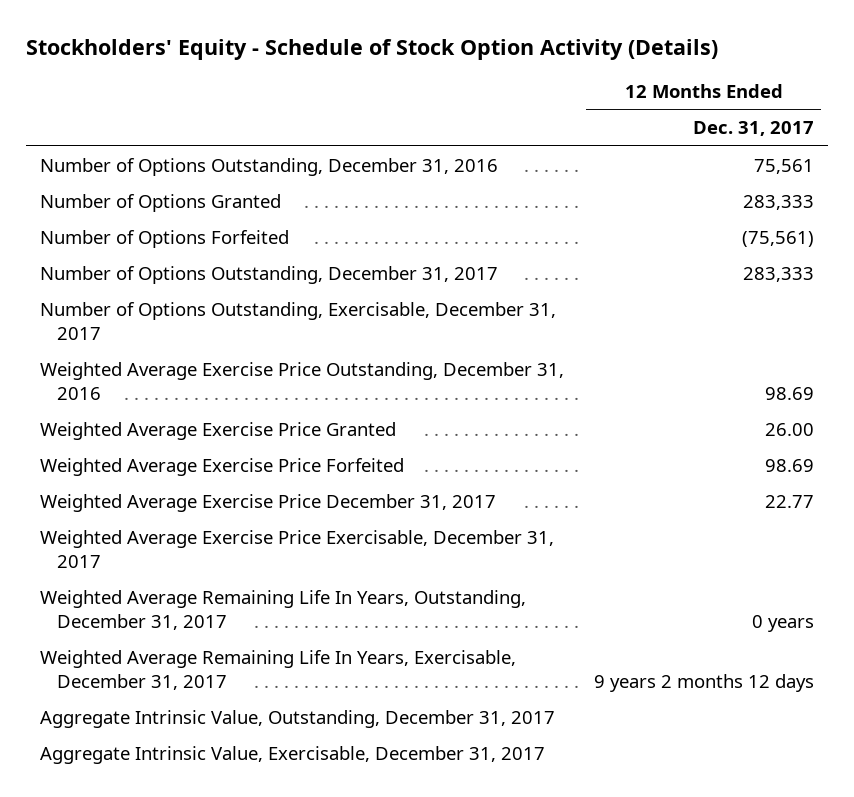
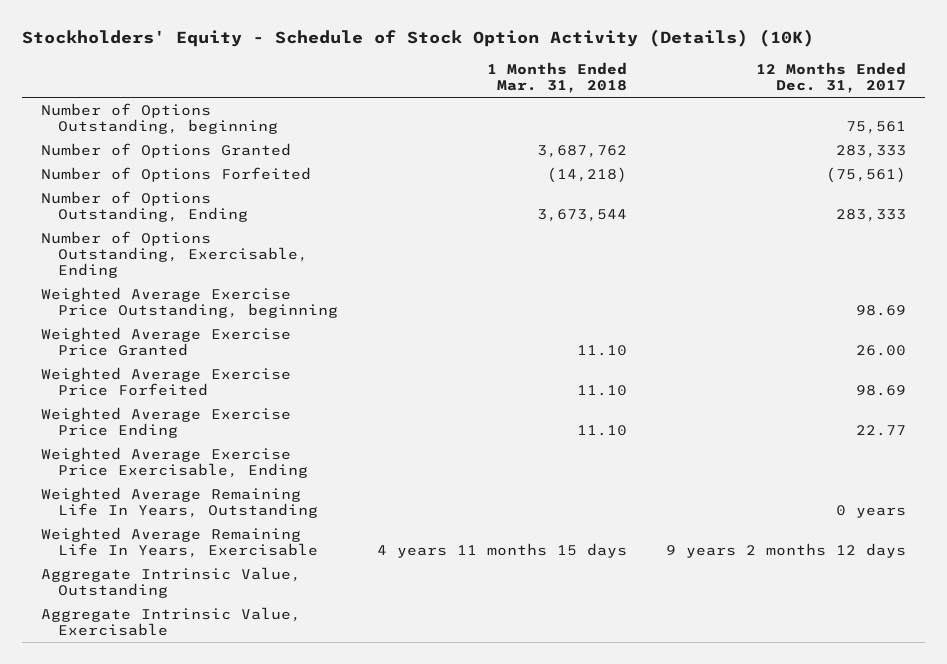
[25,38,718,60] Stockholders' Equity - Schedule of Stock Option Activity (Details) -> [21,29,814,48] Stockholders' Equity - Schedule of Stock Option Activity (Details) (10K)
none -> [486,61,627,94] 1 Months Ended Mar. 31, 2018
[40,157,499,176] Number of Options Outstanding, December 31, 2016 -> [41,102,278,135] Number of Options Outstanding, beginning
[40,265,499,284] Number of Options Outstanding, December 31, 2017 -> [41,190,248,223] Number of Options Outstanding, Ending
[40,301,557,340] Number of Options Outstanding, Exercisable, December 31, 2017 -> [41,230,308,279] Number of Options Outstanding, Exercisable, Ending
[40,361,565,400] Weighted Average Exercise Price Outstanding, December 31, 2016 -> [41,286,338,319] Weighted Average Exercise Price Outstanding, beginning
[40,493,497,512] Weighted Average Exercise Price December 31, 2017 -> [41,406,292,439] Weighted Average Exercise Price Ending
[40,529,555,568] Weighted Average Exercise Price Exercisable, December 31, 2017 -> [41,446,308,479] Weighted Average Exercise Price Exercisable, Ending
[40,589,527,630] Weighted Average Remaining Life In Years, Outstanding, December 31, 2017 -> [41,486,318,519] Weighted Average Remaining Life In Years, Outstanding
[40,649,517,690] Weighted Average Remaining Life In Years, Exercisable, December 31, 2017 -> [41,526,318,559] Weighted Average Remaining Life In Years, Exercisable
[40,709,556,728] Aggregate Intrinsic Value, Outstanding, December 31, 2017 -> [41,566,302,599] Aggregate Intrinsic Value, Outstanding
[40,745,546,764] Aggregate Intrinsic Value, Exercisable, December 31, 2017 -> [41,606,302,637] Aggregate Intrinsic Value, Exercisable

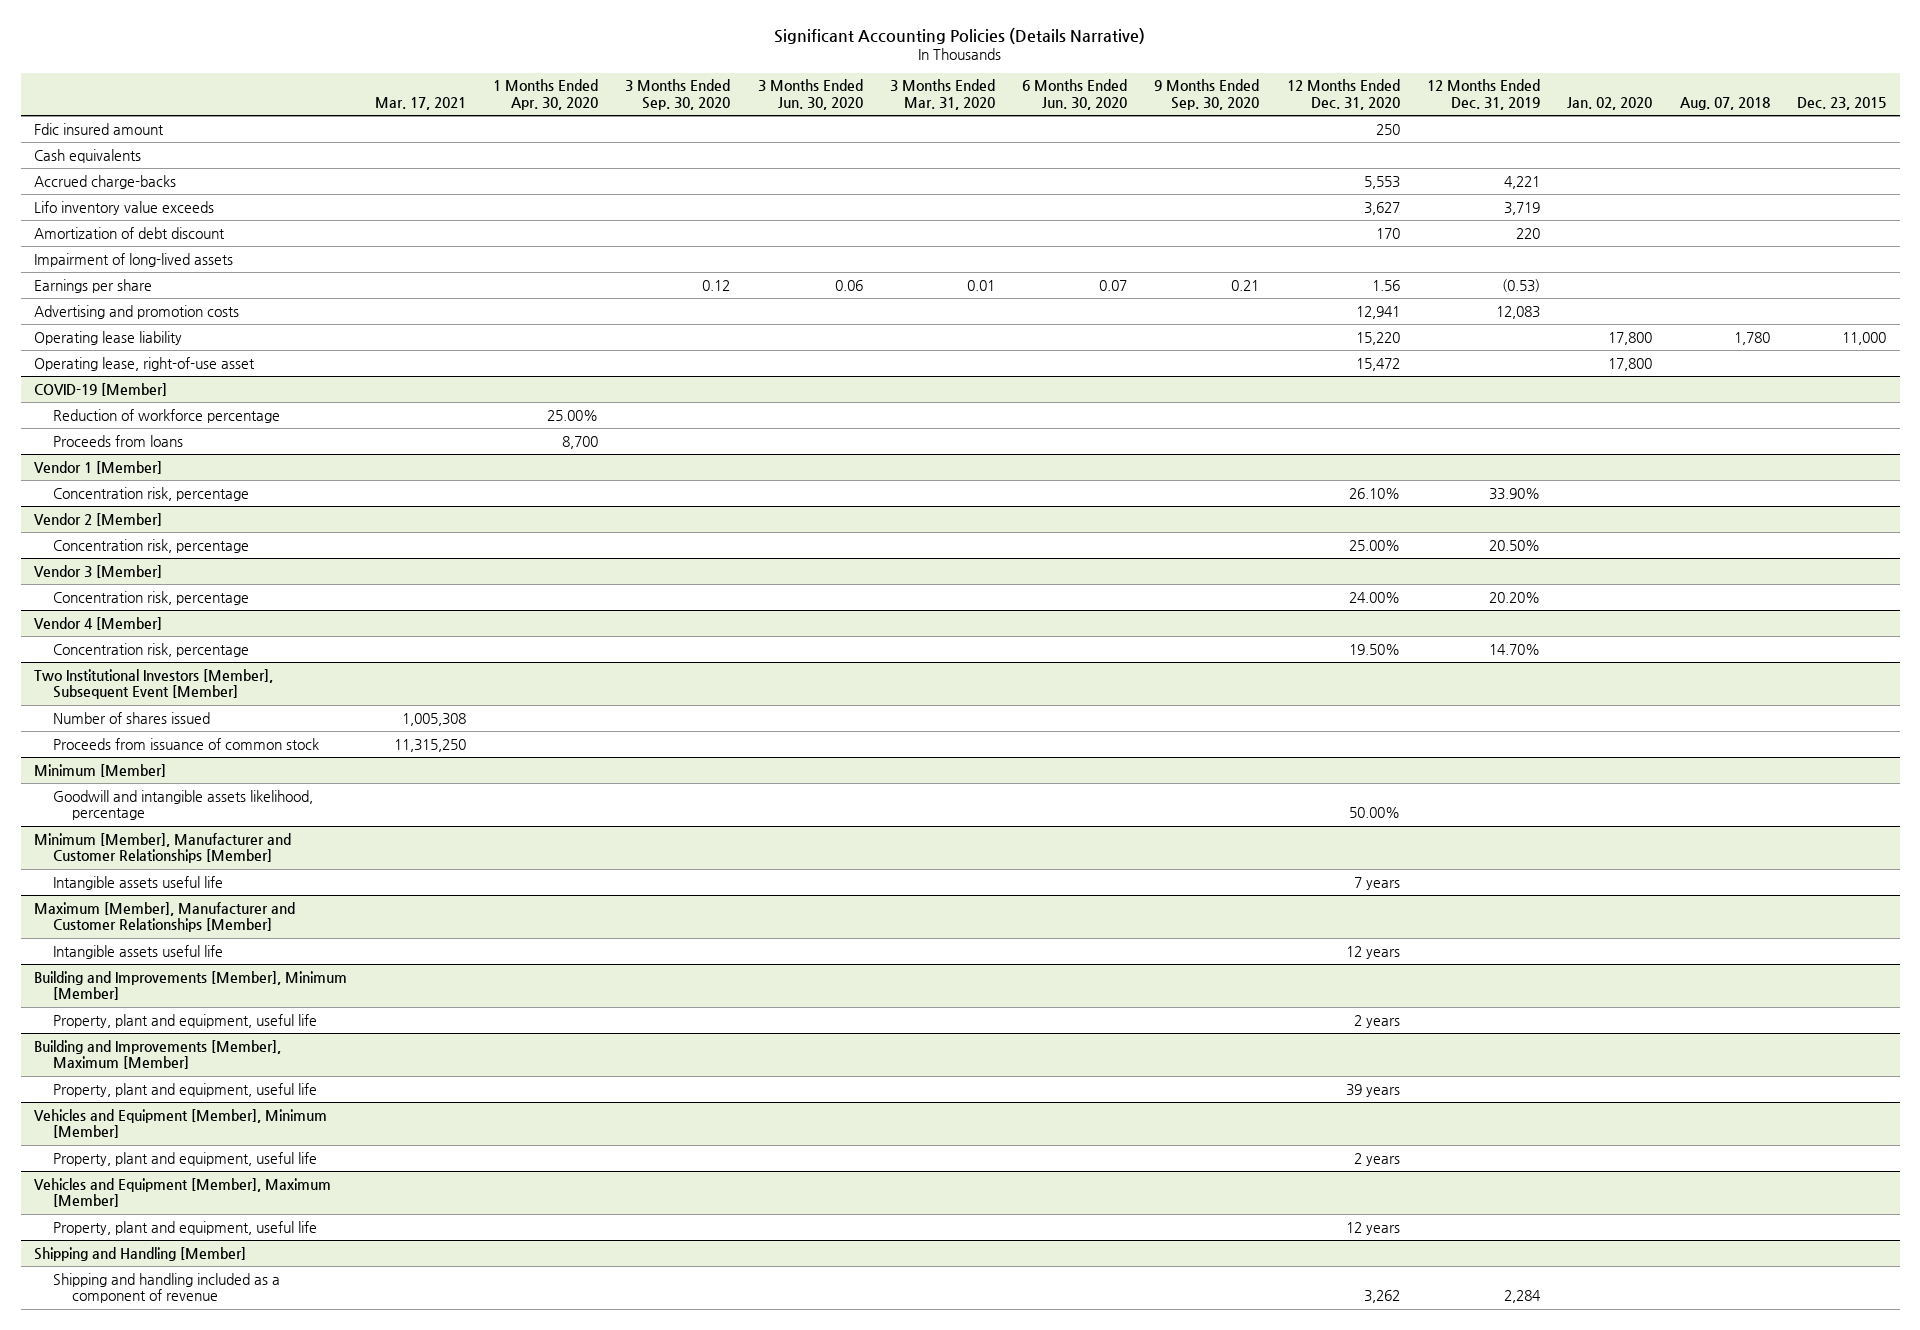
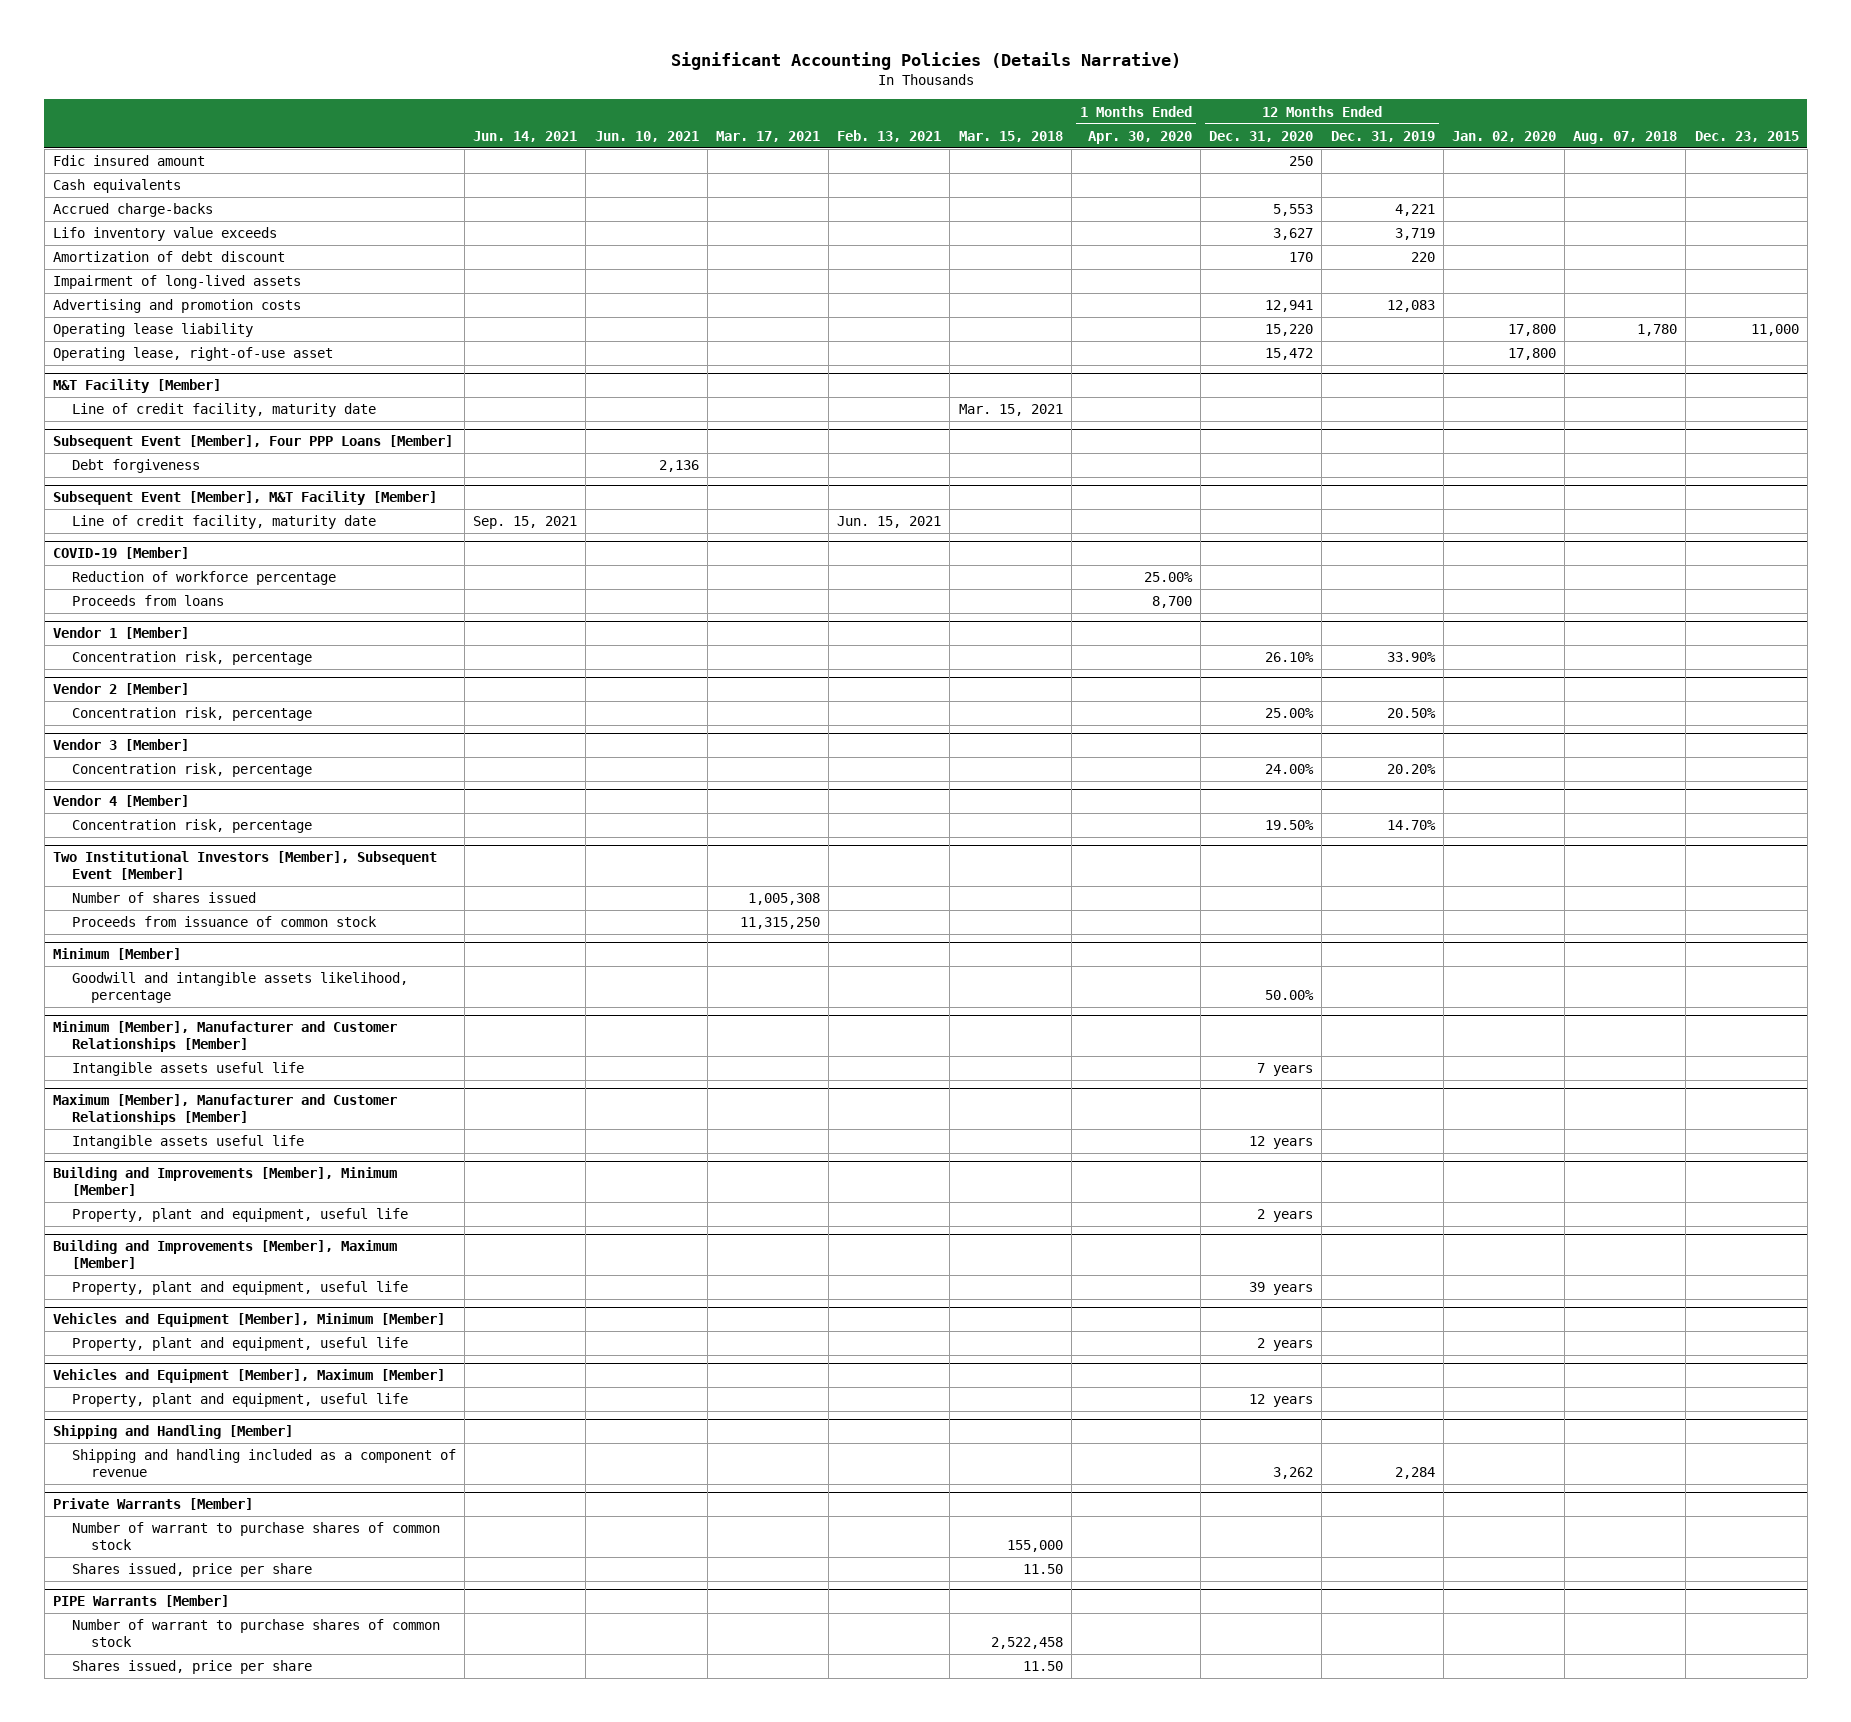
[625,79,731,110] 3 Months Ended Sep. 30, 2020 -> none
[757,79,863,110] 3 Months Ended Jun. 30, 2020 -> none
[889,79,995,110] 3 Months Ended Mar. 31, 2020 -> none
[1022,79,1128,110] 6 Months Ended Jun. 30, 2020 -> none
[1154,79,1260,110] 9 Months Ended Sep. 30, 2020 -> none
none -> [473,130,578,142] Jun. 14, 2021
none -> [594,130,699,142] Jun. 10, 2021
none -> [837,129,942,142] Feb. 13, 2021
none -> [958,130,1063,142] Mar. 15, 2018
[34,278,153,293] Earnings per share -> none
none -> [52,379,221,394] M&T Facility [Member]
none -> [71,403,376,418] Line of credit facility, maturity date
none -> [52,435,453,450] Subsequent Event [Member], Four PPP Loans [Member]
none -> [71,459,200,474] Debt forgiveness
none -> [52,491,437,506] Subsequent Event [Member], M&T Facility [Member]
none -> [71,515,376,530] Line of credit facility, maturity date
none -> [52,1498,253,1511] Private Warrants [Member]
none -> [71,1522,440,1550] Number of warrant to purchase shares of common stock
none -> [71,1563,312,1578] Shares issued, price per share
none -> [52,1595,229,1608] PIPE Warrants [Member]
none -> [71,1619,440,1647] Number of warrant to purchase shares of common stock
none -> [71,1660,312,1675] Shares issued, price per share

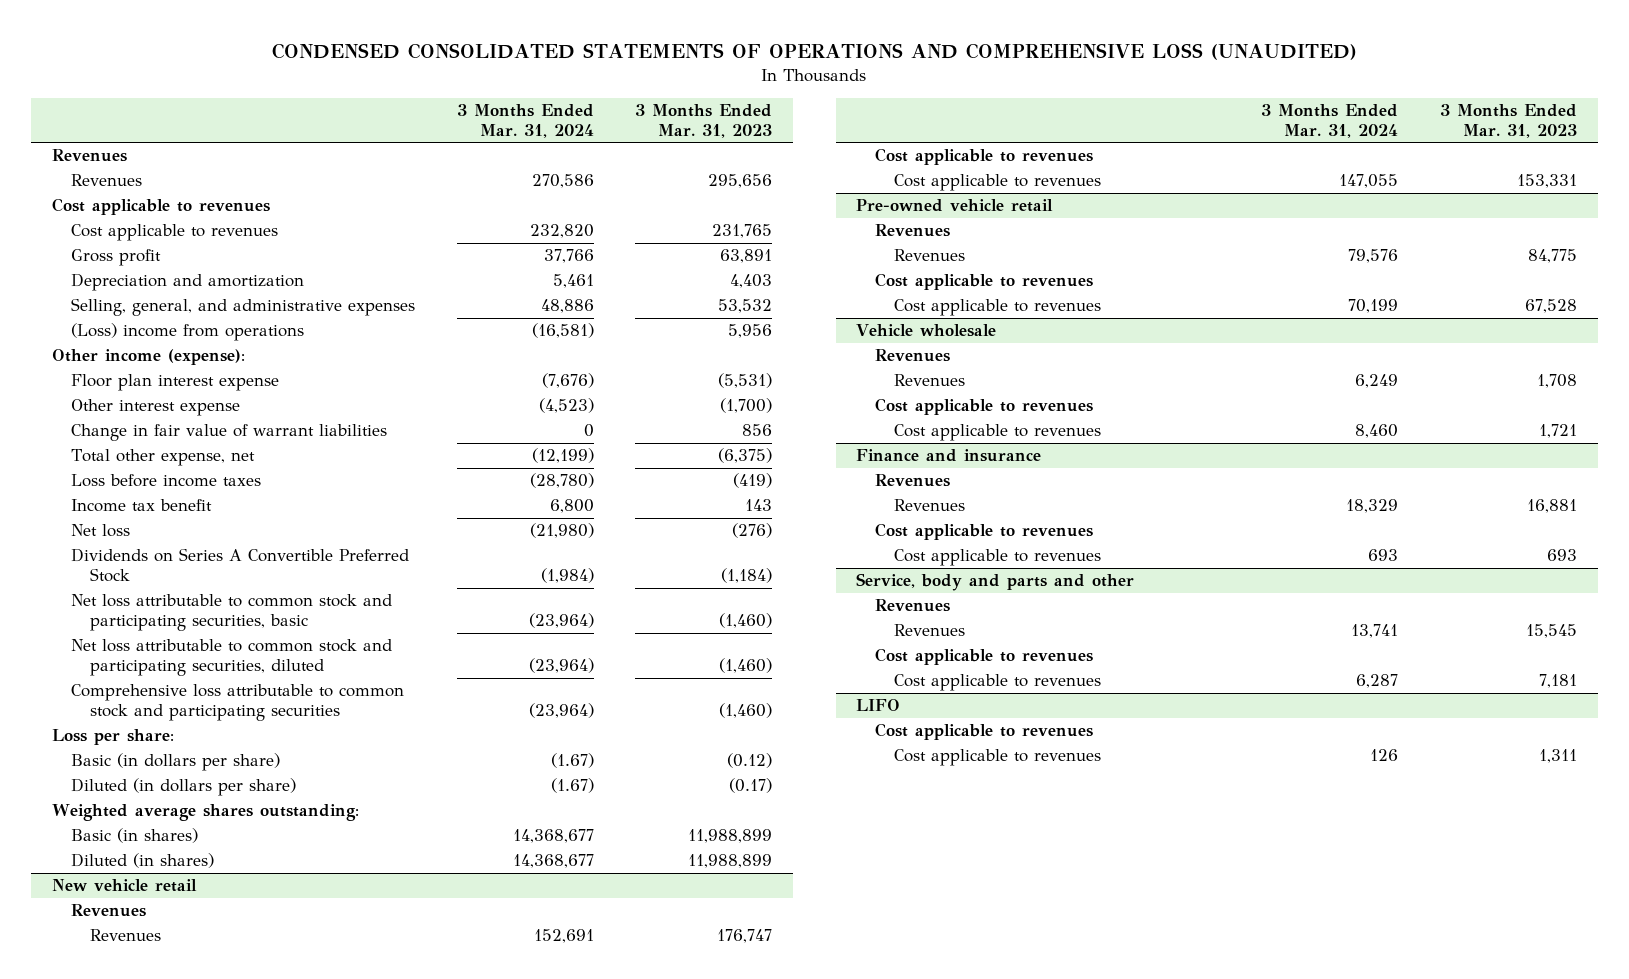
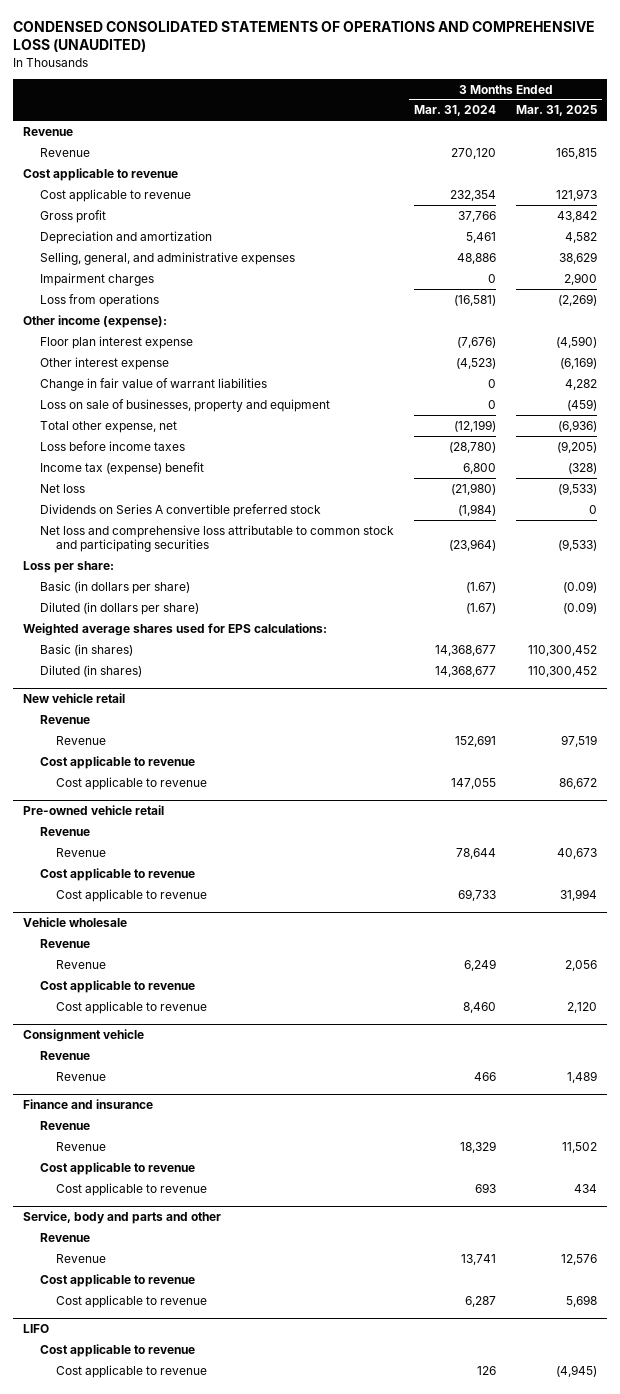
[635,103,773,138] 3 Months Ended Mar. 31, 2023 -> none
none -> [516,105,598,117] Mar. 31, 2025
[70,174,142,187] Revenues -> none
[51,149,127,163] Revenues -> [23,126,74,136] Revenue
none -> [39,147,90,157] Revenue
[51,198,270,216] Cost applicable to revenues -> [23,167,179,181] Cost applicable to revenue
[70,224,278,242] Cost applicable to revenues -> [39,188,191,202] Cost applicable to revenue
[529,224,594,239] 232,820 -> [449,189,496,201] 232,354
none -> [39,272,154,286] Impairment charges
[70,323,304,342] (Loss) income from operations -> [39,293,159,307] Loss from operations
none -> [39,398,330,412] Loss on sale of businesses, property and equipment
[70,499,212,513] Income tax benefit -> [39,461,204,475] Income tax (expense) benefit
[70,639,392,677] Net loss attributable to common stock and participating securities, diluted -> none
[70,684,404,722] Comprehensive loss attributable to common stock and participating securities -> none
[70,548,409,583] Dividends on Series A Convertible Preferred Stock -> [39,503,321,517] Dividends on Series A convertible preferred stock
[70,594,392,632] Net loss attributable to common stock and participating securities, basic -> [39,524,394,553] Net loss and comprehensive loss attributable to common stock and participating securities
[51,804,359,822] Weighted average shares outstanding: -> [23,622,328,636] Weighted average shares used for EPS calculations:
[70,904,146,918] Revenues -> [39,714,90,724] Revenue
[89,929,161,942] Revenues -> [56,735,107,745] Revenue
[875,148,1094,166] Cost applicable to revenues -> [39,755,195,769] Cost applicable to revenue
[894,174,1102,192] Cost applicable to revenues -> [56,776,208,790] Cost applicable to revenue
[894,249,966,262] Revenues -> none
[875,224,951,238] Revenues -> [39,826,90,836] Revenue
none -> [56,847,107,857] Revenue
[875,273,1094,291] Cost applicable to revenues -> [39,867,195,881] Cost applicable to revenue
[894,299,1102,317] Cost applicable to revenues -> [56,888,208,902] Cost applicable to revenue
[1348,299,1399,314] 70,199 -> [457,888,496,901] 69,733
[875,349,951,363] Revenues -> [39,938,90,948] Revenue
[894,374,966,387] Revenues -> [56,959,107,969] Revenue
[875,398,1094,416] Cost applicable to revenues -> [39,979,195,993] Cost applicable to revenue
[894,424,1102,442] Cost applicable to revenues -> [56,1000,208,1014] Cost applicable to revenue
none -> [23,1028,145,1042] Consignment vehicle
none -> [39,1050,90,1060] Revenue
none -> [56,1071,107,1081] Revenue
[875,474,951,488] Revenues -> [39,1120,90,1130] Revenue
[894,499,966,512] Revenues -> [56,1141,107,1151] Revenue
[875,523,1094,541] Cost applicable to revenues -> [39,1161,195,1175] Cost applicable to revenue
[894,549,1102,567] Cost applicable to revenues -> [56,1182,208,1196] Cost applicable to revenue
[875,599,951,613] Revenues -> [39,1232,90,1242] Revenue
[894,624,966,637] Revenues -> [56,1253,107,1263] Revenue
[875,648,1094,666] Cost applicable to revenues -> [39,1273,195,1287] Cost applicable to revenue
[894,674,1102,692] Cost applicable to revenues -> [56,1294,208,1308] Cost applicable to revenue
[875,723,1094,741] Cost applicable to revenues -> [39,1343,195,1357] Cost applicable to revenue
[894,749,1102,767] Cost applicable to revenues -> [56,1364,208,1378] Cost applicable to revenue

